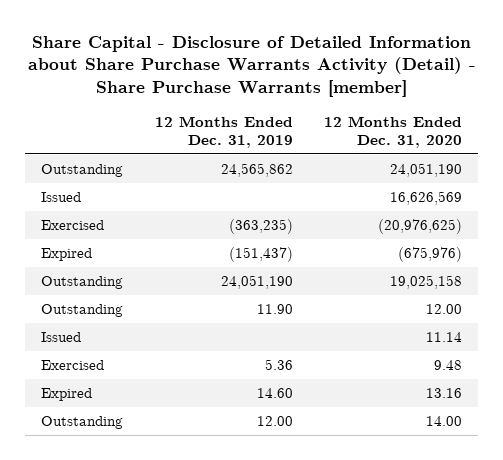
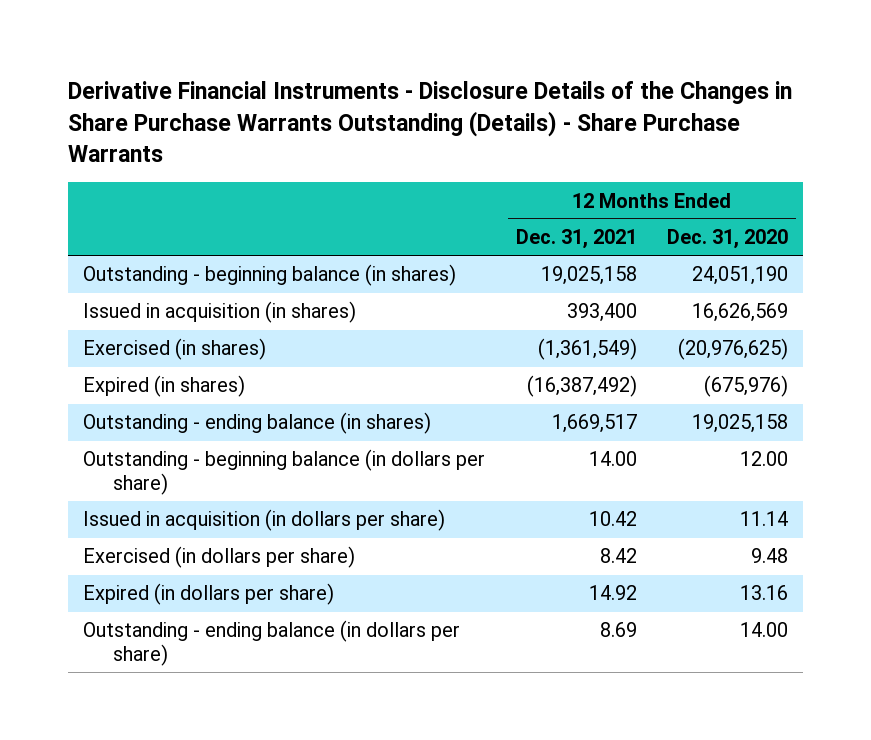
[27,35,476,97] Share Capital - Disclosure of Detailed Information about Share Purchase Warrants Activity (Detail) - Share Purchase Warrants [member] -> [68,81,793,162] Derivative Financial Instruments - Disclosure Details of the Changes in Share Purchase Warrants Outstanding (Details) - Share Purchase Warrants
[154,115,293,149] 12 Months Ended Dec. 31, 2019 -> none
none -> [515,229,637,250] Dec. 31, 2021
[40,164,123,178] Outstanding -> [83,264,457,287] Outstanding - beginning balance (in shares)
[40,192,81,203] Issued -> [83,301,357,324] Issued in acquisition (in shares)
[40,220,104,231] Exercised -> [83,338,267,361] Exercised (in shares)
[40,248,92,262] Expired -> [83,375,246,398] Expired (in shares)
[40,276,123,290] Outstanding -> [83,412,432,435] Outstanding - ending balance (in shares)
[40,304,123,318] Outstanding -> [83,449,486,496] Outstanding - beginning balance (in dollars per share)
[40,332,81,343] Issued -> [83,509,446,532] Issued in acquisition (in dollars per share)
[40,360,104,371] Exercised -> [83,546,356,569] Exercised (in dollars per share)
[40,388,92,402] Expired -> [83,583,335,606] Expired (in dollars per share)
[40,416,123,430] Outstanding -> [83,620,461,667] Outstanding - ending balance (in dollars per share)

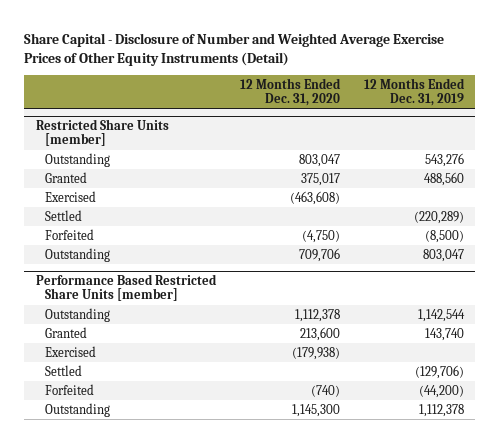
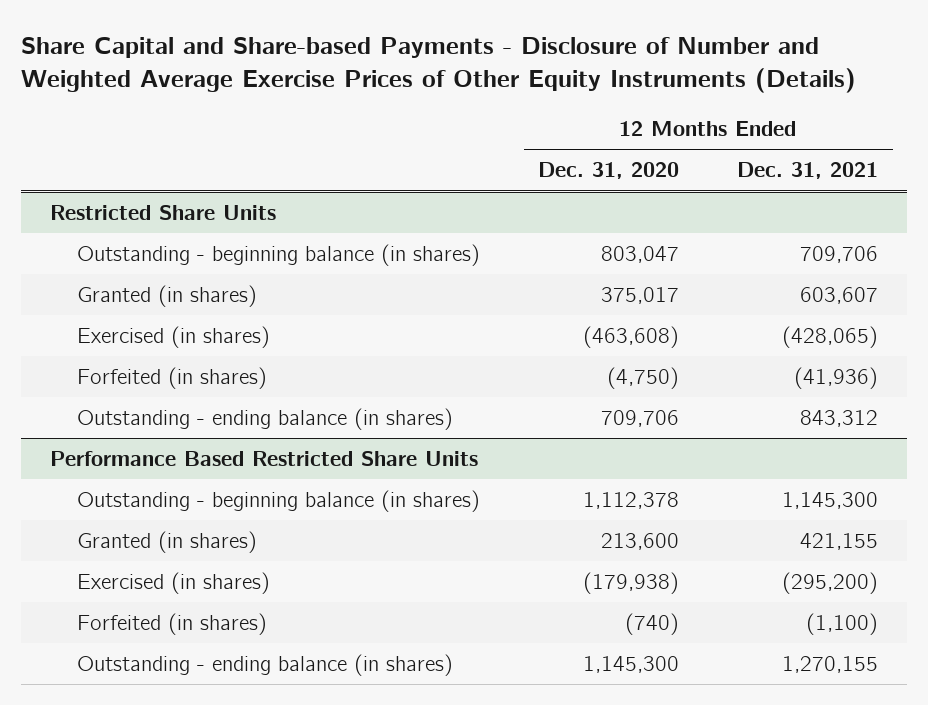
[24,32,445,66] Share Capital - Disclosure of Number and Weighted Average Exercise Prices of Other Equity Instruments (Detail) -> [20,36,856,93] Share Capital and Share-based Payments - Disclosure of Number and Weighted Average Exercise Prices of Other Equity Instruments (Details)
[363,77,465,106] 12 Months Ended Dec. 31, 2019 -> none
none -> [737,162,879,180] Dec. 31, 2021
[45,209,83,221] Settled -> none
[45,364,83,376] Settled -> none
[36,118,170,147] Restricted Share Units [member] -> [49,205,276,221] Restricted Share Units
[45,152,111,167] Outstanding -> [76,244,480,267] Outstanding - beginning balance (in shares)
[45,171,88,183] Granted -> [76,285,257,308] Granted (in shares)
[45,190,97,202] Exercised -> [76,326,270,349] Exercised (in shares)
[45,228,95,240] Forfeited -> [76,367,267,390] Forfeited (in shares)
[45,247,111,262] Outstanding -> [76,408,453,431] Outstanding - ending balance (in shares)
[36,273,218,302] Performance Based Restricted Share Units [member] -> [49,451,478,467] Performance Based Restricted Share Units
[45,307,111,322] Outstanding -> [76,490,480,513] Outstanding - beginning balance (in shares)
[45,326,88,338] Granted -> [76,531,257,554] Granted (in shares)
[45,345,97,357] Exercised -> [76,572,270,595] Exercised (in shares)
[45,383,95,395] Forfeited -> [76,613,267,636] Forfeited (in shares)
[45,402,111,417] Outstanding -> [76,654,453,677] Outstanding - ending balance (in shares)

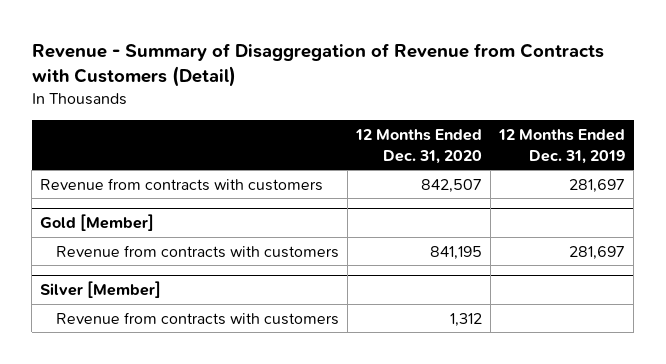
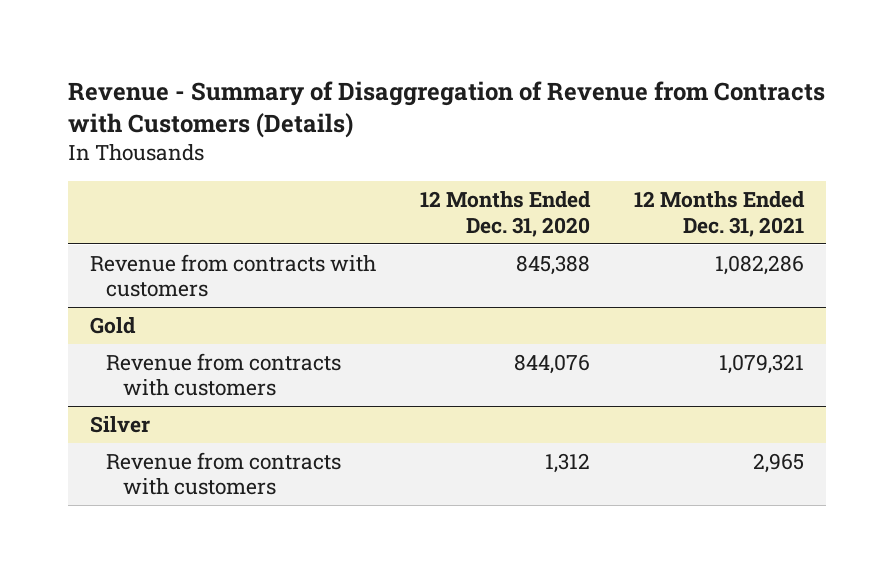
[31,42,604,88] Revenue - Summary of Disaggregation of Revenue from Contracts with Customers (Detail) -> [67,81,825,139] Revenue - Summary of Disaggregation of Revenue from Contracts with Customers (Details)
[498,128,626,164] 12 Months Ended Dec. 31, 2019 -> none
none -> [633,191,805,237] 12 Months Ended Dec. 31, 2021
[421,178,483,193] 842,507 -> [515,255,590,276] 845,388
[40,214,155,232] Gold [Member] -> [89,317,136,335] Gold
[430,245,483,260] 841,195 -> [513,354,590,375] 844,076
[40,281,162,299] Silver [Member] -> [89,416,150,434] Silver

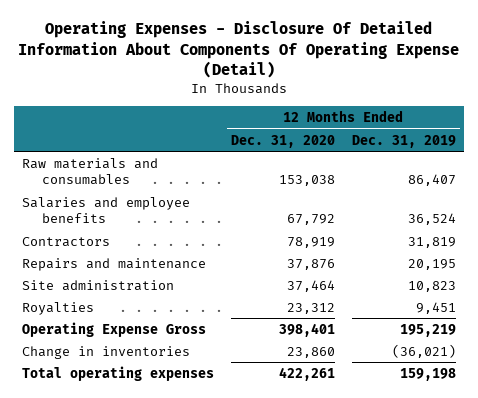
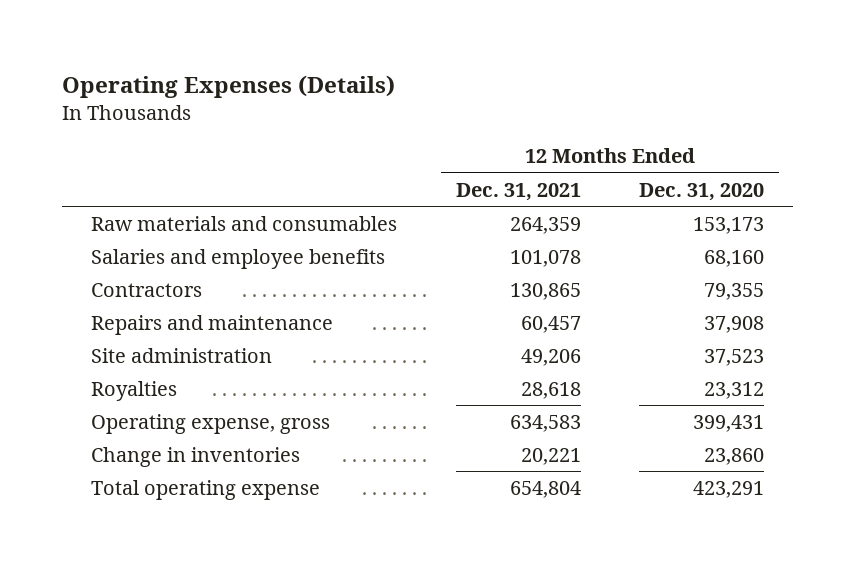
[18,21,460,79] Operating Expenses - Disclosure Of Detailed Information About Components Of Operating Expense (Detail) -> [62,74,396,98] Operating Expenses (Details)
[351,134,456,148] Dec. 31, 2019 -> none
none -> [455,182,581,201] Dec. 31, 2021
[279,175,336,187] 153,038 -> [693,216,765,234] 153,173
[287,214,336,226] 67,792 -> [704,249,765,267] 68,160
[287,236,336,248] 78,919 -> [704,282,765,300] 79,355
[287,258,336,270] 37,876 -> [704,315,765,333] 37,908
[287,279,336,292] 37,464 -> [704,348,765,366] 37,523
[22,321,207,337] Operating Expense Gross -> [91,413,331,434] Operating expense, gross
[279,322,336,337] 398,401 -> [693,414,765,432] 399,431
[22,365,215,381] Total operating expenses -> [91,479,321,500] Total operating expense
[279,366,336,381] 422,261 -> [693,480,765,498] 423,291

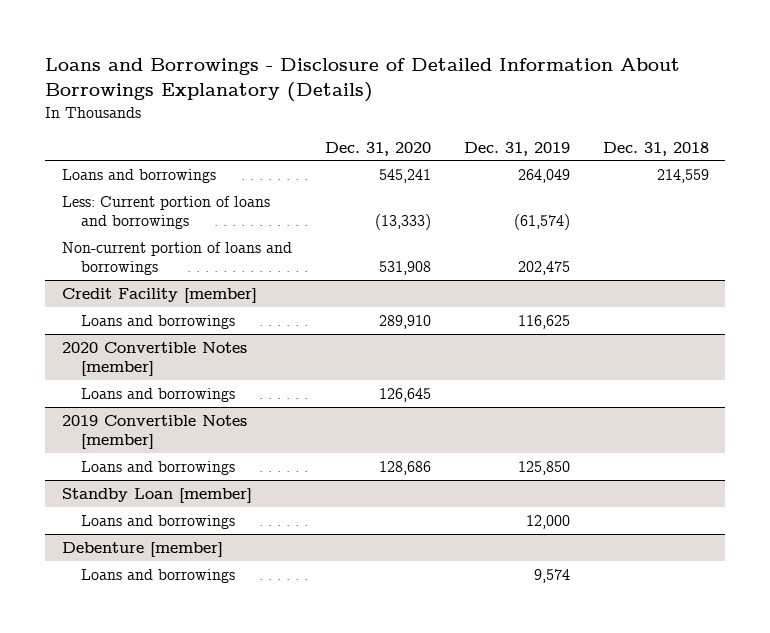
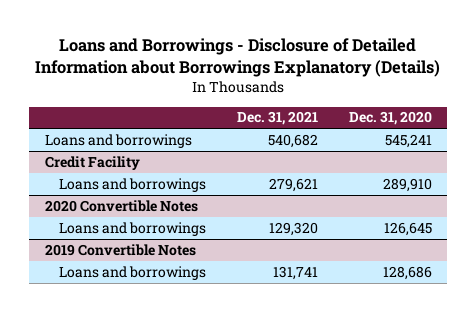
[45,57,681,102] Loans and Borrowings - Disclosure of Detailed Information About Borrowings Explanatory (Details) -> [35,38,441,78] Loans and Borrowings - Disclosure of Detailed Information about Borrowings Explanatory (Details)
[463,141,570,156] Dec. 31, 2019 -> none
[602,141,709,156] Dec. 31, 2018 -> none
none -> [236,111,318,126] Dec. 31, 2021
[61,195,270,229] Less: Current portion of loans and borrowings -> none
[61,241,292,275] Non-current portion of loans and borrowings -> none
[61,287,257,303] Credit Facility [member] -> [44,155,140,170] Credit Facility
[61,341,247,376] 2020 Convertible Notes [member] -> [44,199,198,212] 2020 Convertible Notes
[61,414,247,449] 2019 Convertible Notes [member] -> [44,243,196,256] 2019 Convertible Notes
[61,487,252,503] Standby Loan [member] -> none
[80,514,235,529] Loans and borrowings -> none
[61,541,223,557] Debenture [member] -> none
[80,568,235,583] Loans and borrowings -> none

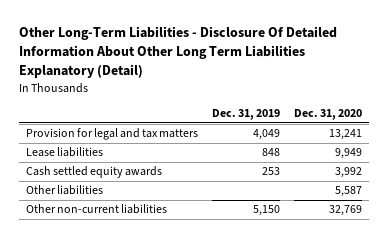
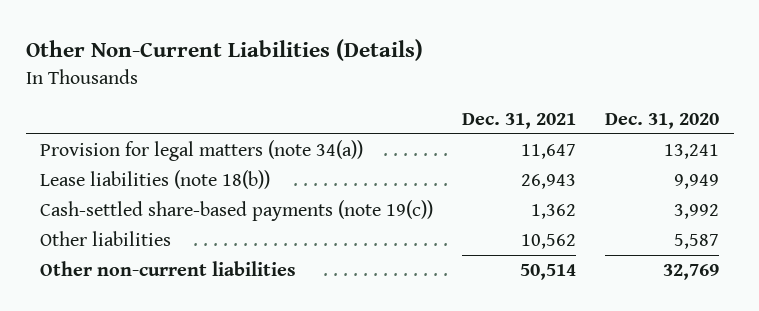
[18,26,337,79] Other Long-Term Liabilities - Disclosure Of Detailed Information About Other Long Term Liabilities Explanatory (Detail) -> [25,38,423,61] Other Non-Current Liabilities (Details)
[211,109,280,121] Dec. 31, 2019 -> none
none -> [462,112,577,129] Dec. 31, 2021
[25,128,198,141] Provision for legal and tax matters -> [40,140,364,162] Provision for legal matters (note 34(a))
[25,147,103,158] Lease liabilities -> [40,170,271,190] Lease liabilities (note 18(b))
[25,166,162,179] Cash settled equity awards -> [40,200,434,222] Cash-settled share-based payments (note 19(c))

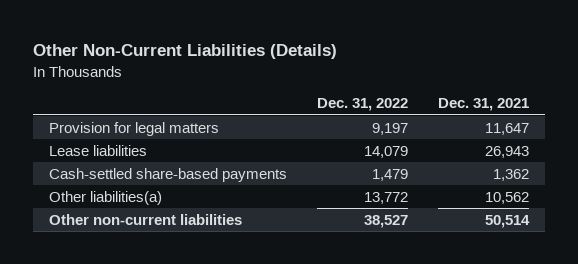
[605,112,720,129] Dec. 31, 2020 -> none
none -> [317,98,409,112] Dec. 31, 2022
[40,140,364,162] Provision for legal matters (note 34(a)) -> [48,121,219,136] Provision for legal matters
[40,170,271,190] Lease liabilities (note 18(b)) -> [48,144,147,156] Lease liabilities
[40,200,434,222] Cash-settled share-based payments (note 19(c)) -> [48,167,287,182] Cash-settled share-based payments
[40,231,172,247] Other liabilities -> [48,190,162,205] Other liabilities(a)

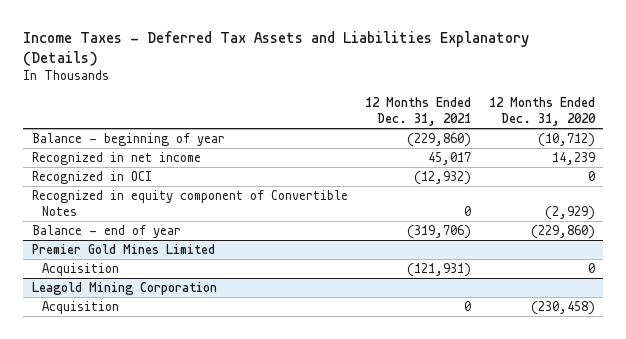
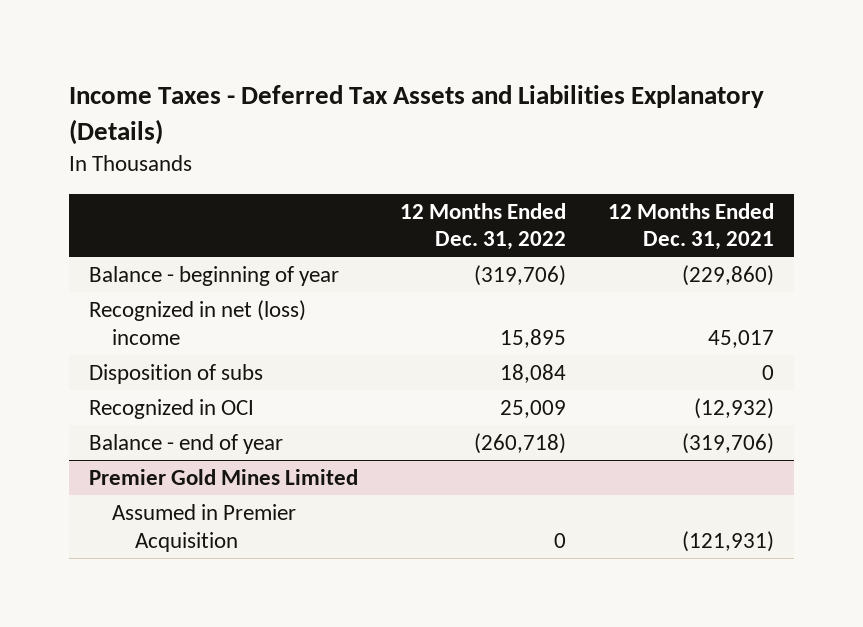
[488,97,596,126] 12 Months Ended Dec. 31, 2020 -> none
none -> [399,202,566,251] 12 Months Ended Dec. 31, 2022
[31,151,201,165] Recognized in net income -> [89,299,307,345] Recognized in net (loss) income
none -> [89,363,264,384] Disposition of subs
[31,189,348,216] Recognized in equity component of Convertible Notes -> none
[31,281,217,295] Leagold Mining Corporation -> none
[41,300,119,314] Acquisition -> none
[41,262,119,276] Acquisition -> [112,503,297,552] Assumed in Premier Acquisition

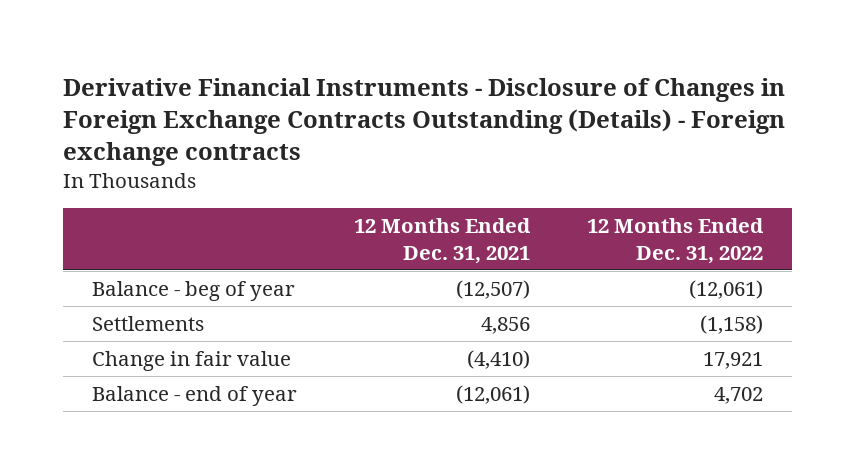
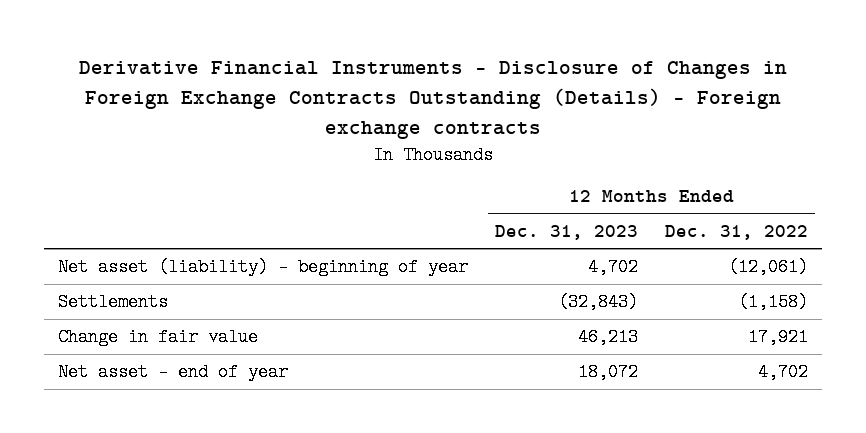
[353,218,531,265] 12 Months Ended Dec. 31, 2021 -> none
none -> [494,224,638,240] Dec. 31, 2023
[91,280,295,301] Balance - beg of year -> [57,258,468,277] Net asset (liability) - beginning of year
[91,385,297,406] Balance - end of year -> [57,363,288,382] Net asset - end of year

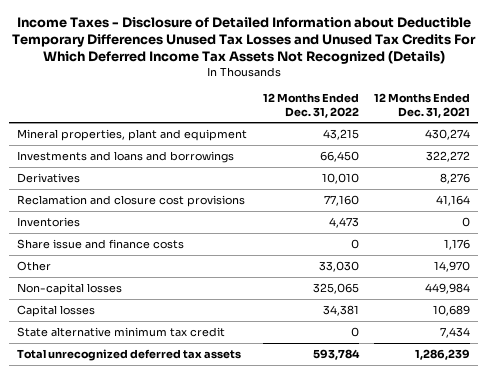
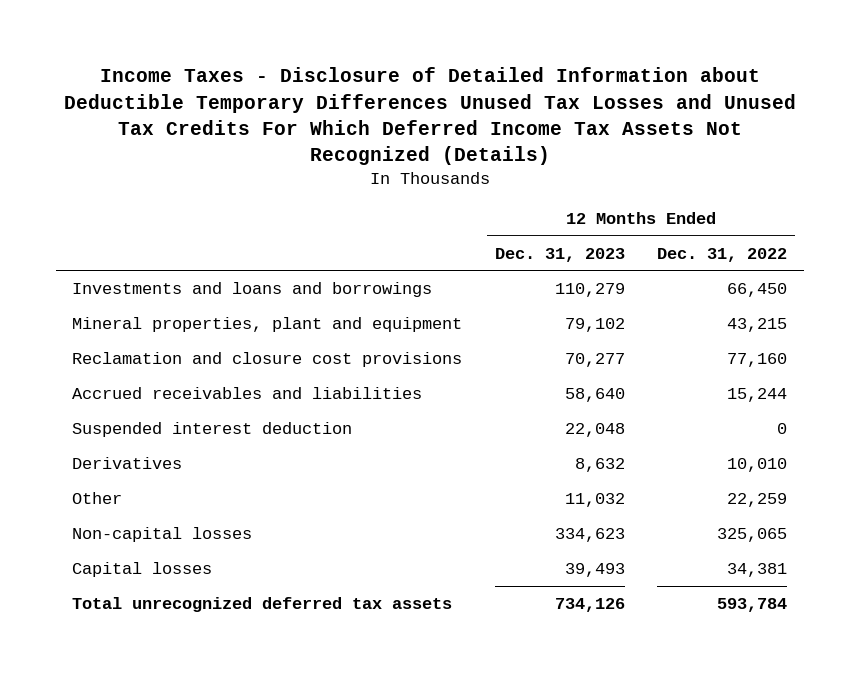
[374,93,471,118] 12 Months Ended Dec. 31, 2021 -> none
none -> [494,247,625,262] Dec. 31, 2023
[17,128,248,141] Mineral properties, plant and equipment -> [72,316,463,332] Mineral properties, plant and equipment
[17,216,81,227] Inventories -> none
[17,238,185,249] Share issue and finance costs -> none
none -> [72,386,423,399] Accrued receivables and liabilities
none -> [72,421,353,437] Suspended interest deduction
[17,172,81,183] Derivatives -> [72,456,183,469] Derivatives
[318,260,359,272] 33,030 -> [727,492,788,507] 22,259
[17,326,226,337] State alternative minimum tax credit -> none

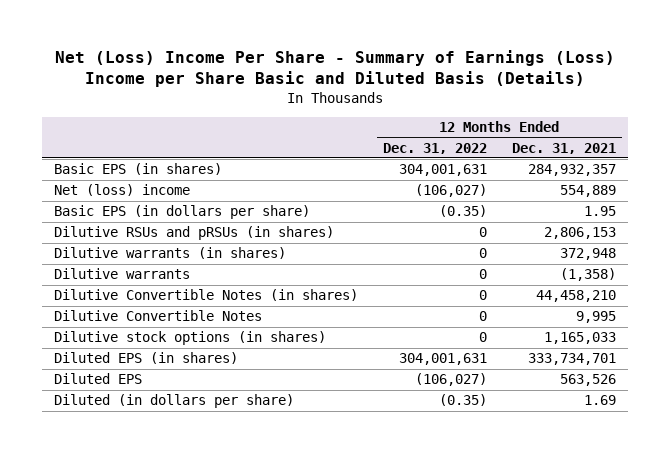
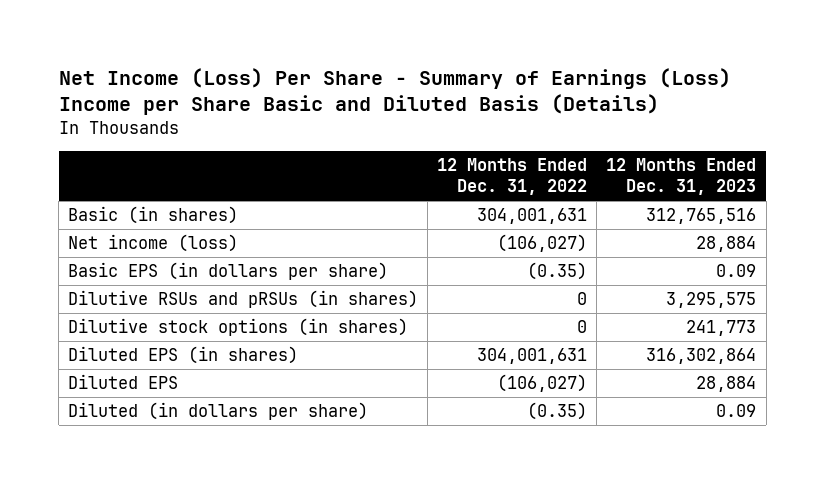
[54,50,615,88] Net (Loss) Income Per Share - Summary of Earnings (Loss) Income per Share Basic and Diluted Basis (Details) -> [58,67,731,116] Net Income (Loss) Per Share - Summary of Earnings (Loss) Income per Share Basic and Diluted Basis (Details)
[511,142,616,154] Dec. 31, 2021 -> none
none -> [606,157,757,195] 12 Months Ended Dec. 31, 2023
[54,163,223,176] Basic EPS (in shares) -> [68,206,239,225] Basic (in shares)
[54,184,191,197] Net (loss) income -> [68,234,239,253] Net income (loss)
[54,247,287,260] Dilutive warrants (in shares) -> none
[54,268,191,280] Dilutive warrants -> none
[54,289,359,302] Dilutive Convertible Notes (in shares) -> none
[54,310,263,322] Dilutive Convertible Notes -> none

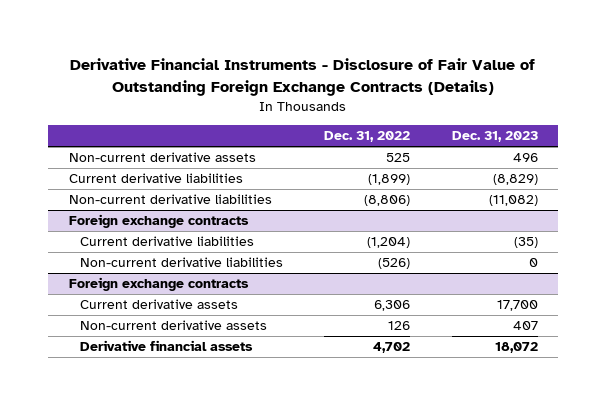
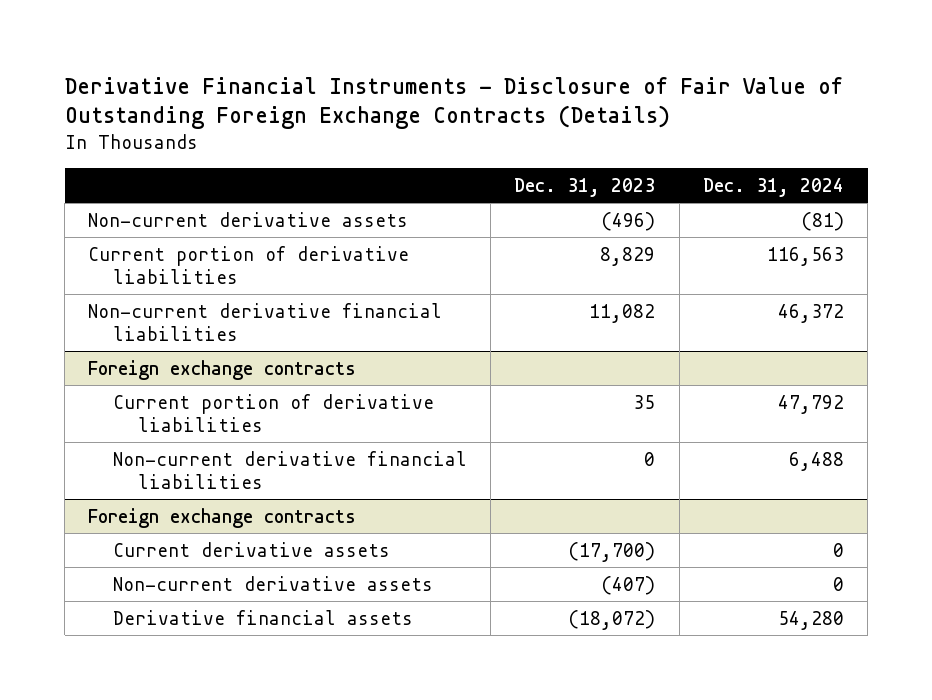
[324,131,411,143] Dec. 31, 2022 -> none
none -> [702,177,844,197] Dec. 31, 2024
[512,153,538,163] 496 -> [601,211,656,231] (496)
[69,173,244,184] Current derivative liabilities -> [88,245,410,284] Current portion of derivative liabilities
[492,174,538,186] (8,829) -> [600,246,656,266] 8,829
[69,194,273,205] Non-current derivative liabilities -> [88,302,443,341] Non-current derivative financial liabilities
[488,195,538,207] (11,082) -> [589,303,656,323] 11,082
[80,236,255,247] Current derivative liabilities -> [113,393,435,432] Current portion of derivative liabilities
[513,237,538,249] (35) -> [633,394,656,409] 35
[80,257,284,268] Non-current derivative liabilities -> [113,450,468,489] Non-current derivative financial liabilities
[496,300,538,312] 17,700 -> [568,541,656,562] (17,700)
[512,321,538,331] 407 -> [601,575,656,595] (407)
[494,342,538,354] 18,072 -> [568,609,656,630] (18,072)

